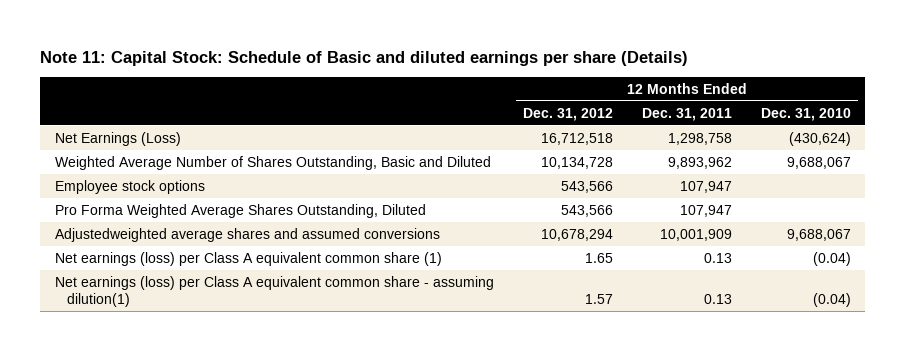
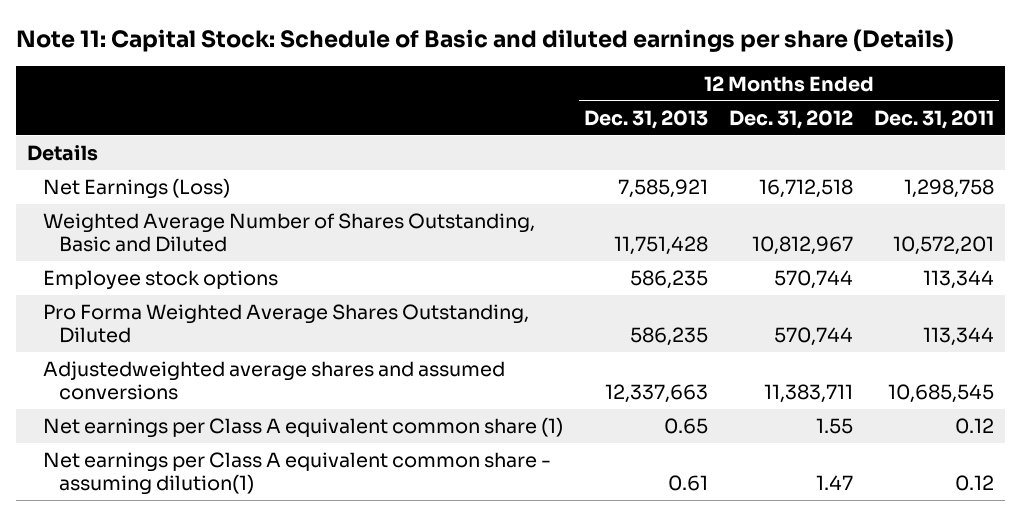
[760,107,851,121] Dec. 31, 2010 -> none
none -> [584,109,709,129] Dec. 31, 2013
none -> [26,145,98,162] Details
[540,156,613,169] 10,134,728 -> [752,235,854,255] 10,812,967
[667,156,732,169] 9,893,962 -> [893,235,995,255] 10,572,201
[560,180,613,193] 543,566 -> [774,270,854,290] 570,744
[679,180,732,193] 107,947 -> [923,270,995,290] 113,344
[560,204,613,217] 543,566 -> [774,326,854,346] 570,744
[679,204,732,217] 107,947 -> [923,326,995,346] 113,344
[540,228,613,241] 10,678,294 -> [764,383,854,403] 11,383,711
[659,228,732,241] 10,001,909 -> [888,383,995,403] 10,685,545
[54,251,442,266] Net earnings (loss) per Class A equivalent common share (1) -> [43,417,564,439] Net earnings per Class A equivalent common share (1)
[584,252,613,263] 1.65 -> [816,418,854,435] 1.55
[703,252,732,263] 0.13 -> [955,418,995,435] 0.12
[54,275,494,307] Net earnings (loss) per Class A equivalent common share - assuming dilution(1) -> [43,452,552,495] Net earnings per Class A equivalent common share - assuming dilution(1)
[584,293,613,304] 1.57 -> [816,474,854,490] 1.47
[703,293,732,304] 0.13 -> [955,474,995,491] 0.12

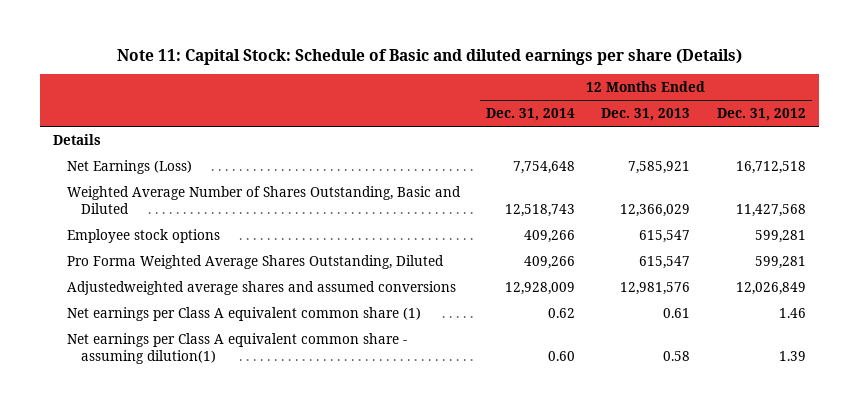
[874,109,995,129] Dec. 31, 2011 -> none
none -> [486,108,576,122] Dec. 31, 2014
[614,235,709,255] 11,751,428 -> [620,203,691,217] 12,366,029
[752,235,854,255] 10,812,967 -> [735,203,806,217] 11,427,568
[630,270,709,290] 586,235 -> [639,229,691,243] 615,547
[774,270,854,290] 570,744 -> [754,229,806,243] 599,281
[630,326,709,346] 586,235 -> [639,255,691,269] 615,547
[774,326,854,346] 570,744 -> [754,255,806,269] 599,281
[605,383,709,403] 12,337,663 -> [620,281,691,295] 12,981,576
[764,383,854,403] 11,383,711 -> [735,281,806,295] 12,026,849
[664,418,709,435] 0.65 -> [663,307,691,318] 0.61
[816,418,854,435] 1.55 -> [778,307,806,318] 1.46
[668,474,709,491] 0.61 -> [663,350,691,361] 0.58
[816,474,854,490] 1.47 -> [778,350,806,361] 1.39

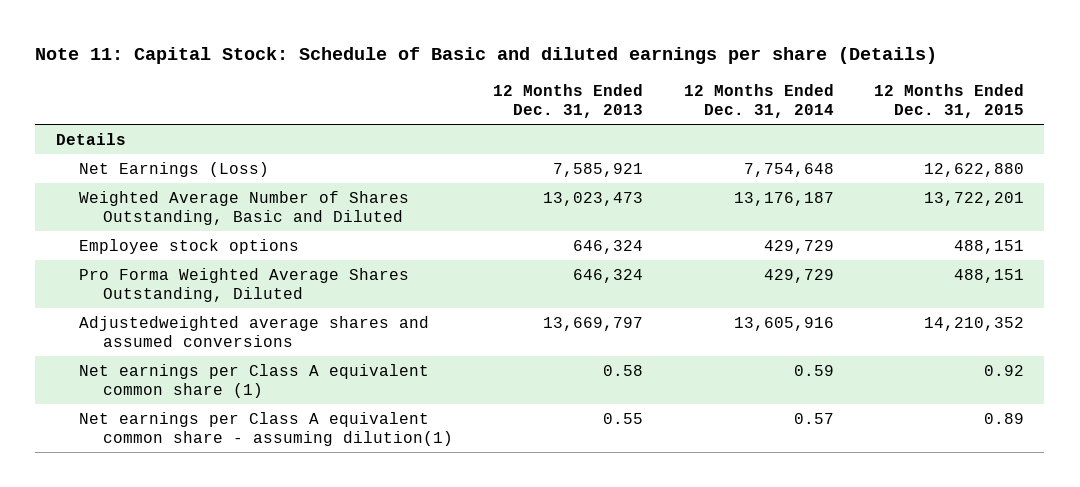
[716,108,806,122] Dec. 31, 2012 -> none
none -> [874,84,1025,118] 12 Months Ended Dec. 31, 2015
[505,203,576,217] 12,518,743 -> [733,191,834,206] 13,176,187
[620,203,691,217] 12,366,029 -> [543,191,644,206] 13,023,473
[524,229,576,243] 409,266 -> [763,239,834,254] 429,729
[639,229,691,243] 615,547 -> [573,239,644,254] 646,324
[524,255,576,269] 409,266 -> [763,268,834,283] 429,729
[639,255,691,269] 615,547 -> [573,268,644,283] 646,324
[505,281,576,295] 12,928,009 -> [733,316,834,331] 13,605,916
[620,281,691,295] 12,981,576 -> [543,316,644,331] 13,669,797
[548,307,576,318] 0.62 -> [793,364,834,376] 0.59
[663,307,691,318] 0.61 -> [603,364,644,376] 0.58
[548,350,576,361] 0.60 -> [793,412,834,424] 0.57
[663,350,691,361] 0.58 -> [603,412,644,424] 0.55

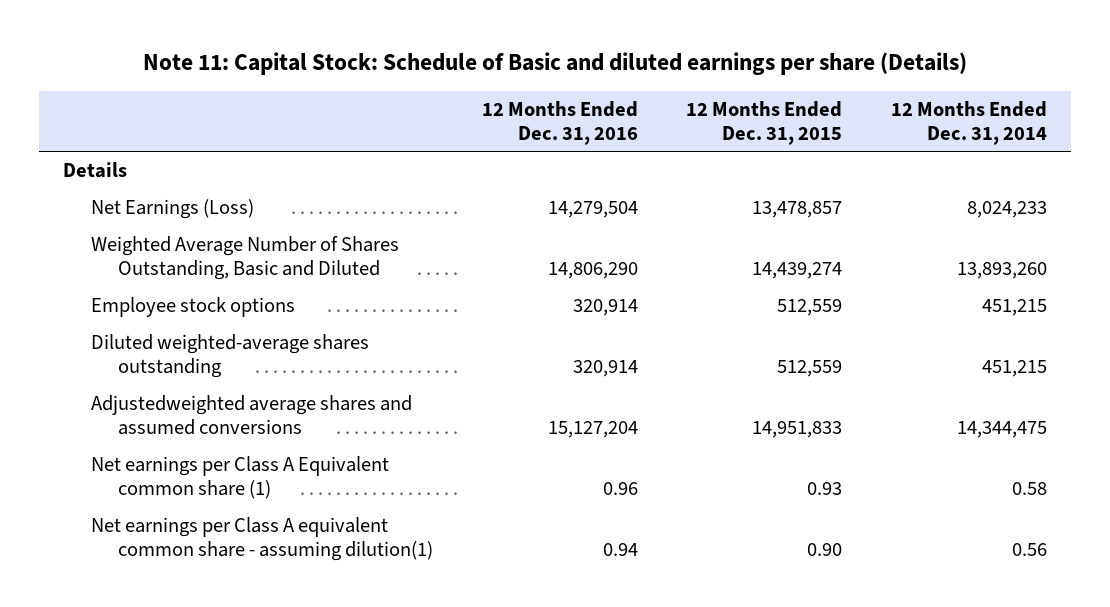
[493,84,644,118] 12 Months Ended Dec. 31, 2013 -> none
none -> [481,100,638,145] 12 Months Ended Dec. 31, 2016
[743,162,834,177] 7,754,648 -> [967,201,1048,219] 8,024,233
[924,162,1025,177] 12,622,880 -> [752,201,843,219] 13,478,857
[733,191,834,206] 13,176,187 -> [957,262,1048,280] 13,893,260
[924,191,1025,206] 13,722,201 -> [752,262,843,280] 14,439,274
[763,239,834,254] 429,729 -> [982,299,1048,317] 451,215
[954,239,1025,254] 488,151 -> [777,299,843,317] 512,559
[79,267,410,302] Pro Forma Weighted Average Shares Outstanding, Diluted -> [90,334,369,379] Diluted weighted-average shares outstanding
[763,268,834,283] 429,729 -> [982,360,1048,378] 451,215
[954,268,1025,283] 488,151 -> [777,360,843,378] 512,559
[733,316,834,331] 13,605,916 -> [957,421,1048,439] 14,344,475
[924,316,1025,331] 14,210,352 -> [752,421,843,439] 14,951,833
[79,363,430,398] Net earnings per Class A equivalent common share (1) -> [90,456,389,500] Net earnings per Class A Equivalent common share (1)
[793,364,834,376] 0.59 -> [1012,482,1048,496] 0.58
[984,364,1025,376] 0.92 -> [807,482,843,496] 0.93
[793,412,834,424] 0.57 -> [1012,543,1048,557] 0.56
[984,412,1025,424] 0.89 -> [807,543,843,557] 0.90

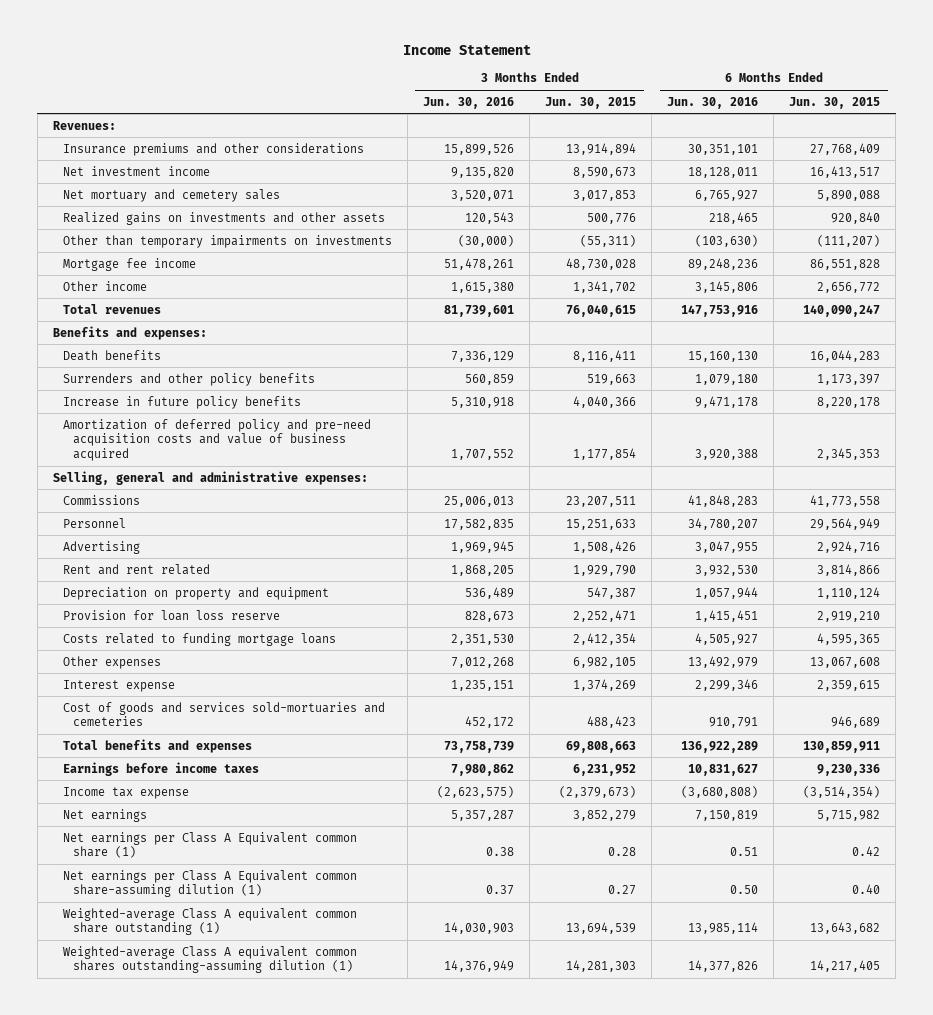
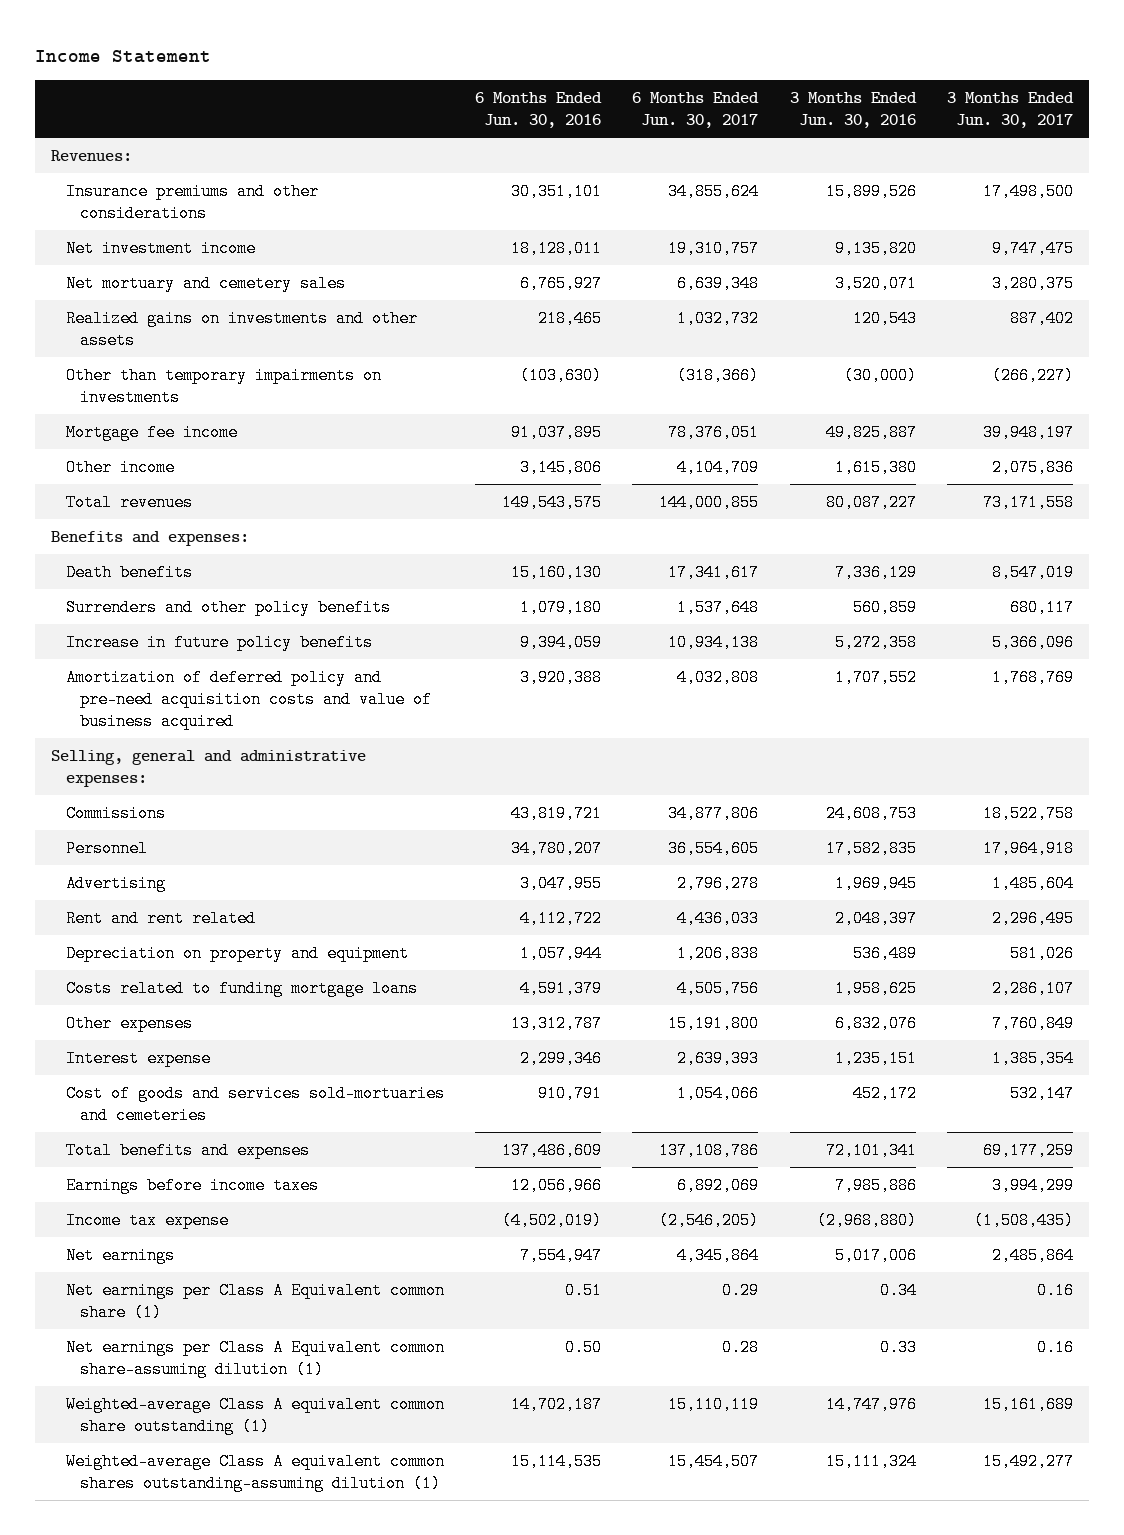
[545,96,637,109] Jun. 30, 2015 -> none
[789,96,881,109] Jun. 30, 2015 -> none
none -> [632,92,760,129] 6 Months Ended Jun. 30, 2017
none -> [946,92,1074,129] 3 Months Ended Jun. 30, 2017
[444,257,515,270] 51,478,261 -> [825,424,917,442] 49,825,887
[688,257,759,270] 89,248,236 -> [511,424,603,442] 91,037,895
[444,304,515,317] 81,739,601 -> [825,494,917,512] 80,087,227
[681,304,759,317] 147,753,916 -> [502,494,603,512] 149,543,575
[451,396,515,408] 5,310,918 -> [834,634,917,652] 5,272,358
[695,395,759,408] 9,471,178 -> [520,634,603,652] 9,394,059
[444,495,515,507] 25,006,013 -> [825,805,917,823] 24,608,753
[688,494,759,507] 41,848,283 -> [511,805,603,823] 43,819,721
[451,564,515,576] 1,868,205 -> [834,910,917,928] 2,048,397
[695,564,759,576] 3,932,530 -> [520,910,603,928] 4,112,722
[63,609,281,621] Provision for loan loss reserve -> none
[451,633,515,645] 2,351,530 -> [834,980,917,998] 1,958,625
[695,632,759,645] 4,505,927 -> [520,980,603,998] 4,591,379
[451,656,515,668] 7,012,268 -> [834,1015,917,1033] 6,832,076
[688,655,759,668] 13,492,979 -> [511,1015,603,1033] 13,312,787
[444,740,515,753] 73,758,739 -> [825,1142,917,1160] 72,101,341
[681,740,759,753] 136,922,289 -> [502,1142,603,1160] 137,486,609
[451,763,515,776] 7,980,862 -> [834,1177,917,1195] 7,985,886
[688,763,759,776] 10,831,627 -> [511,1177,603,1195] 12,056,966
[437,785,515,798] (2,623,575) -> [816,1212,917,1230] (2,968,880)
[681,785,759,798] (3,680,808) -> [502,1212,603,1230] (4,502,019)
[451,809,515,821] 5,357,287 -> [834,1247,917,1265] 5,017,006
[695,809,759,821] 7,150,819 -> [520,1247,603,1265] 7,554,947
[486,847,515,857] 0.38 -> [879,1282,917,1300] 0.34
[486,885,515,896] 0.37 -> [879,1339,917,1357] 0.33
[444,922,515,935] 14,030,903 -> [825,1396,917,1414] 14,747,976
[688,922,759,935] 13,985,114 -> [511,1396,603,1414] 14,702,187
[444,960,515,973] 14,376,949 -> [825,1453,917,1471] 15,111,324
[688,960,759,973] 14,377,826 -> [511,1453,603,1471] 15,114,535

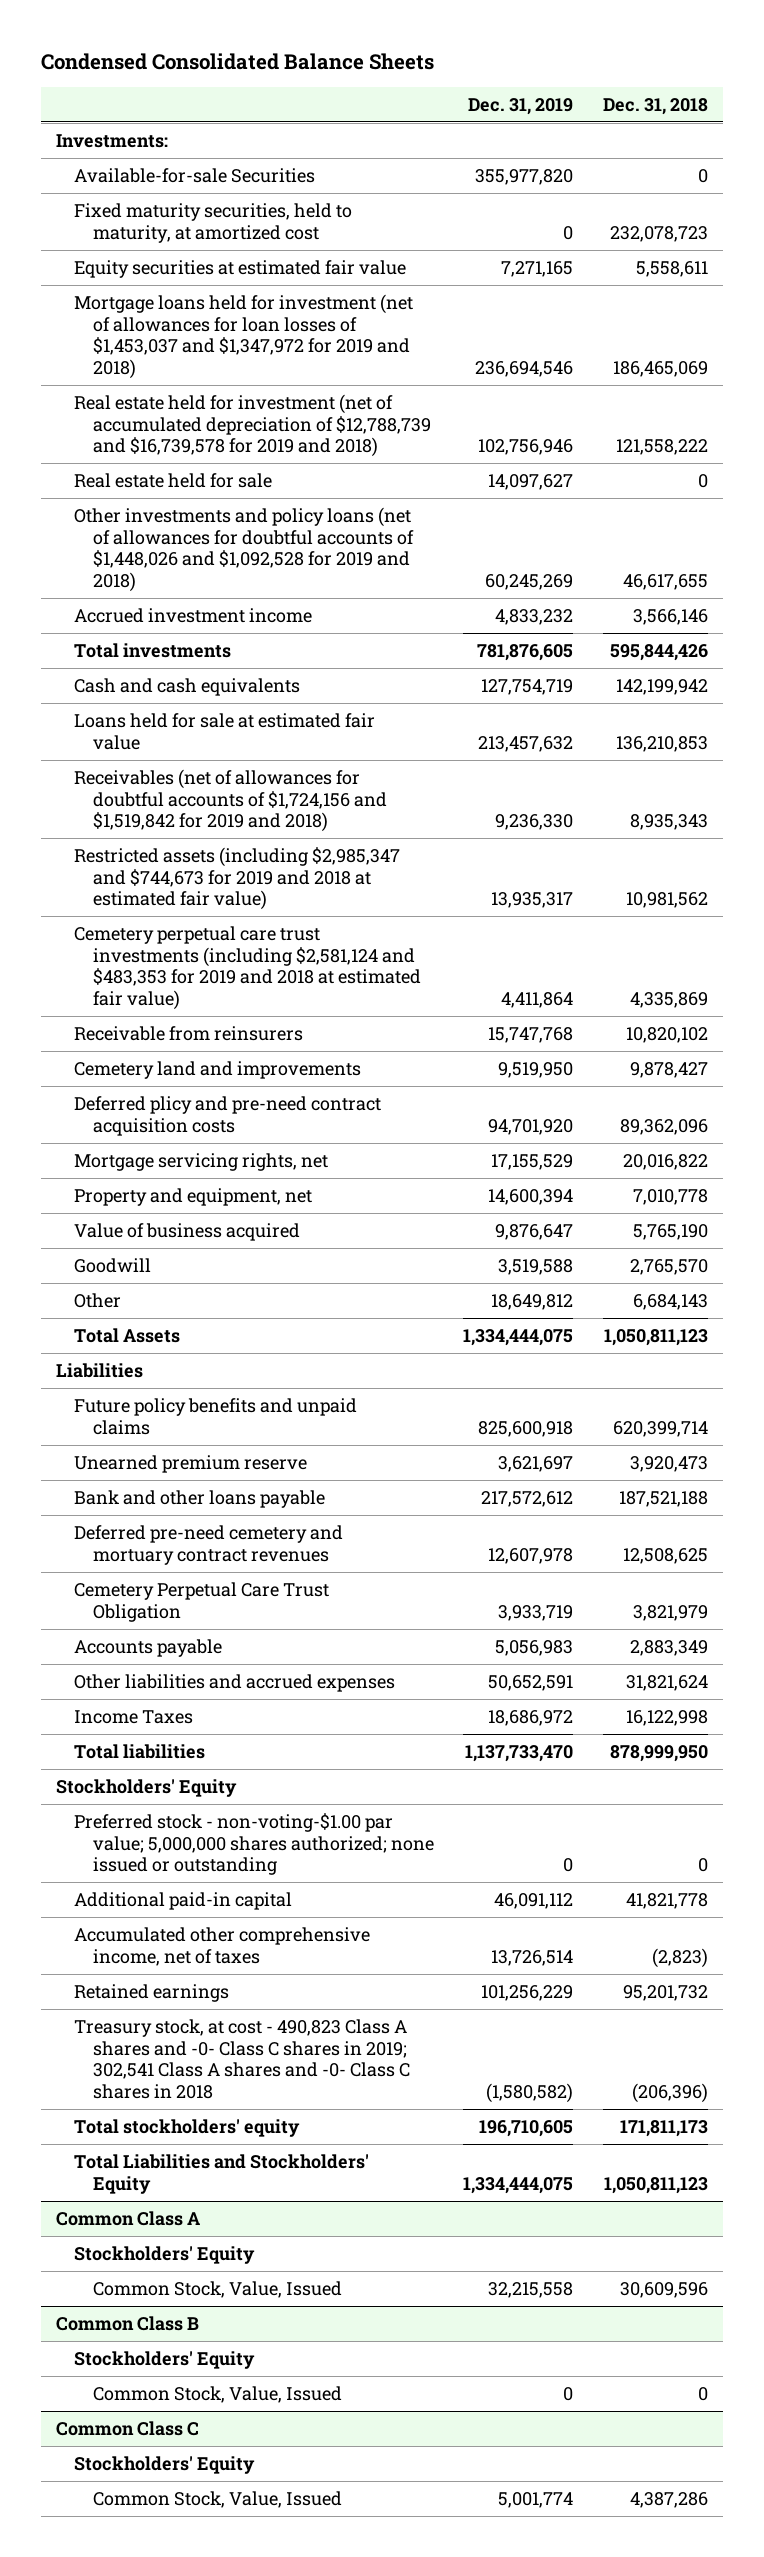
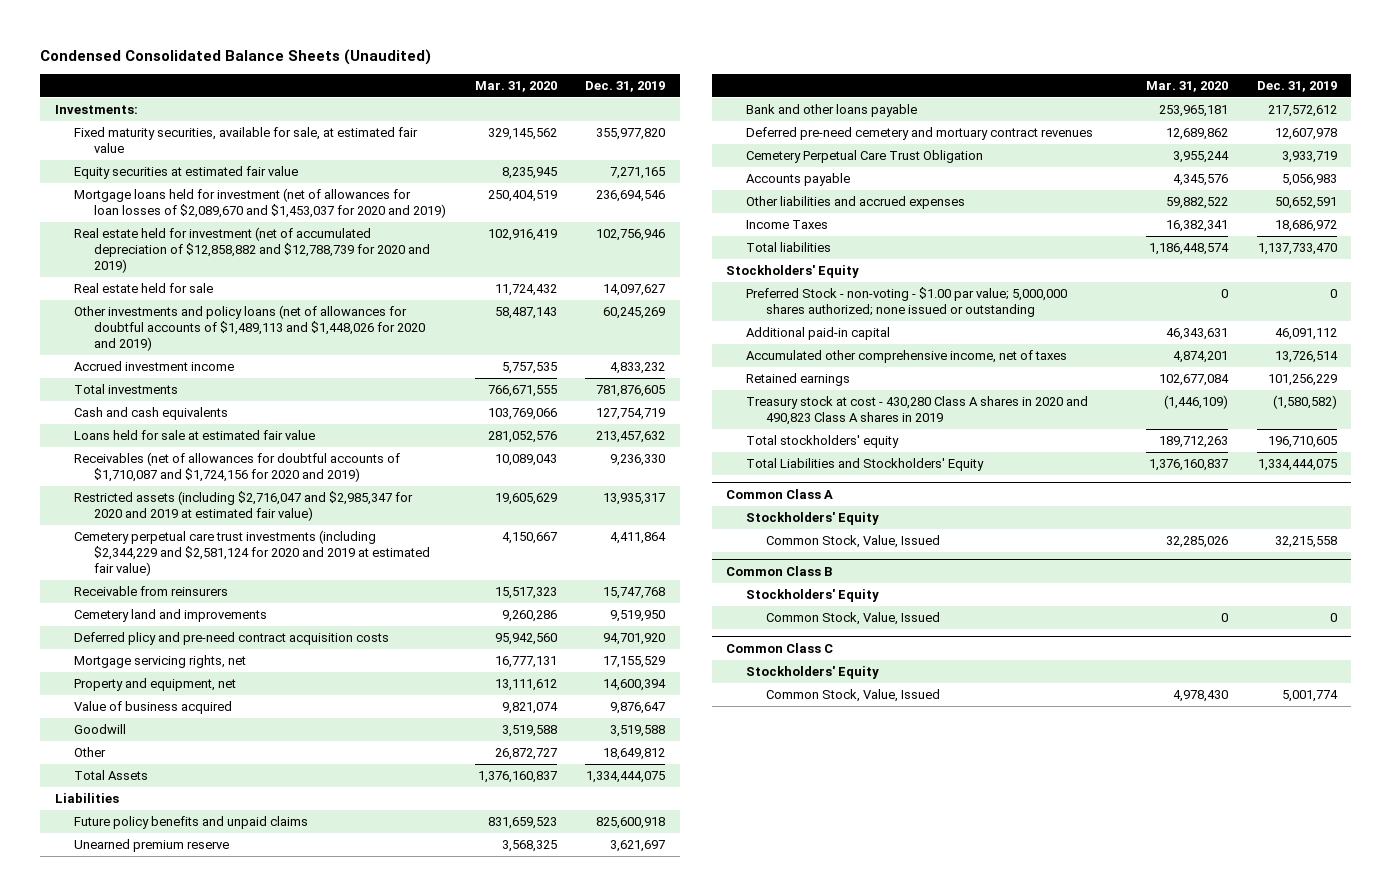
[41,53,435,71] Condensed Consolidated Balance Sheets -> [40,48,432,65] Condensed Consolidated Balance Sheets (Unaudited)
[603,97,709,115] Dec. 31, 2018 -> none
none -> [474,80,557,92] Mar. 31, 2020
[74,167,316,183] Available-for-sale Securities -> none
[74,202,353,243] Fixed maturity securities, held to maturity, at amortized cost -> [74,127,419,153] Fixed maturity securities, available for sale, at estimated fair value
[563,225,574,240] 0 -> [596,128,666,141] 355,977,820
[74,293,414,380] Mortgage loans held for investment (net of allowances for loan losses of $1,453,037 and $1,347,972 for 2019 and 2018) -> [74,188,446,218] Mortgage loans held for investment (net of allowances for loan losses of $2,089,670 and $1,453,037 for 2020 and 2019)
[74,393,431,458] Real estate held for investment (net of accumulated depreciation of $12,788,739 and $16,739,578 for 2019 and 2018) -> [74,227,430,273] Real estate held for investment (net of accumulated depreciation of $12,858,882 and $12,788,739 for 2020 and 2019)
[74,506,414,593] Other investments and policy loans (net of allowances for doubtful accounts of $1,448,026 and $1,092,528 for 2019 and 2018) -> [74,305,425,351] Other investments and policy loans (net of allowances for doubtful accounts of $1,489,113 and $1,448,026 for 2020 and 2019)
[74,768,387,833] Receivables (net of allowances for doubtful accounts of $1,724,156 and $1,519,842 for 2019 and 2018) -> [74,452,401,482] Receivables (net of allowances for doubtful accounts of $1,710,087 and $1,724,156 for 2020 and 2019)
[74,846,401,911] Restricted assets (including $2,985,347 and $744,673 for 2019 and 2018 at estimated fair value) -> [74,491,414,521] Restricted assets (including $2,716,047 and $2,985,347 for 2020 and 2019 at estimated fair value)
[74,925,421,1011] Cemetery perpetual care trust investments (including $2,581,124 and $483,353 for 2019 and 2018 at estimated fair value) -> [74,530,430,576] Cemetery perpetual care trust investments (including $2,344,229 and $2,581,124 for 2020 and 2019 at estimated fair value)
[74,1812,434,1876] Preferred stock - non-voting-$1.00 par value; 5,000,000 shares authorized; none issued or outstanding -> [746,287,1068,317] Preferred Stock - non-voting - $1.00 par value; 5,000,000 shares authorized; none issued or outstanding
[74,2018,410,2100] Treasury stock, at cost - 490,823 Class A shares and -0- Class C shares in 2019; 302,541 Class A shares and -0- Class C shares in 2018 -> [746,396,1089,425] Treasury stock at cost - 430,280 Class A shares in 2020 and 490,823 Class A shares in 2019

